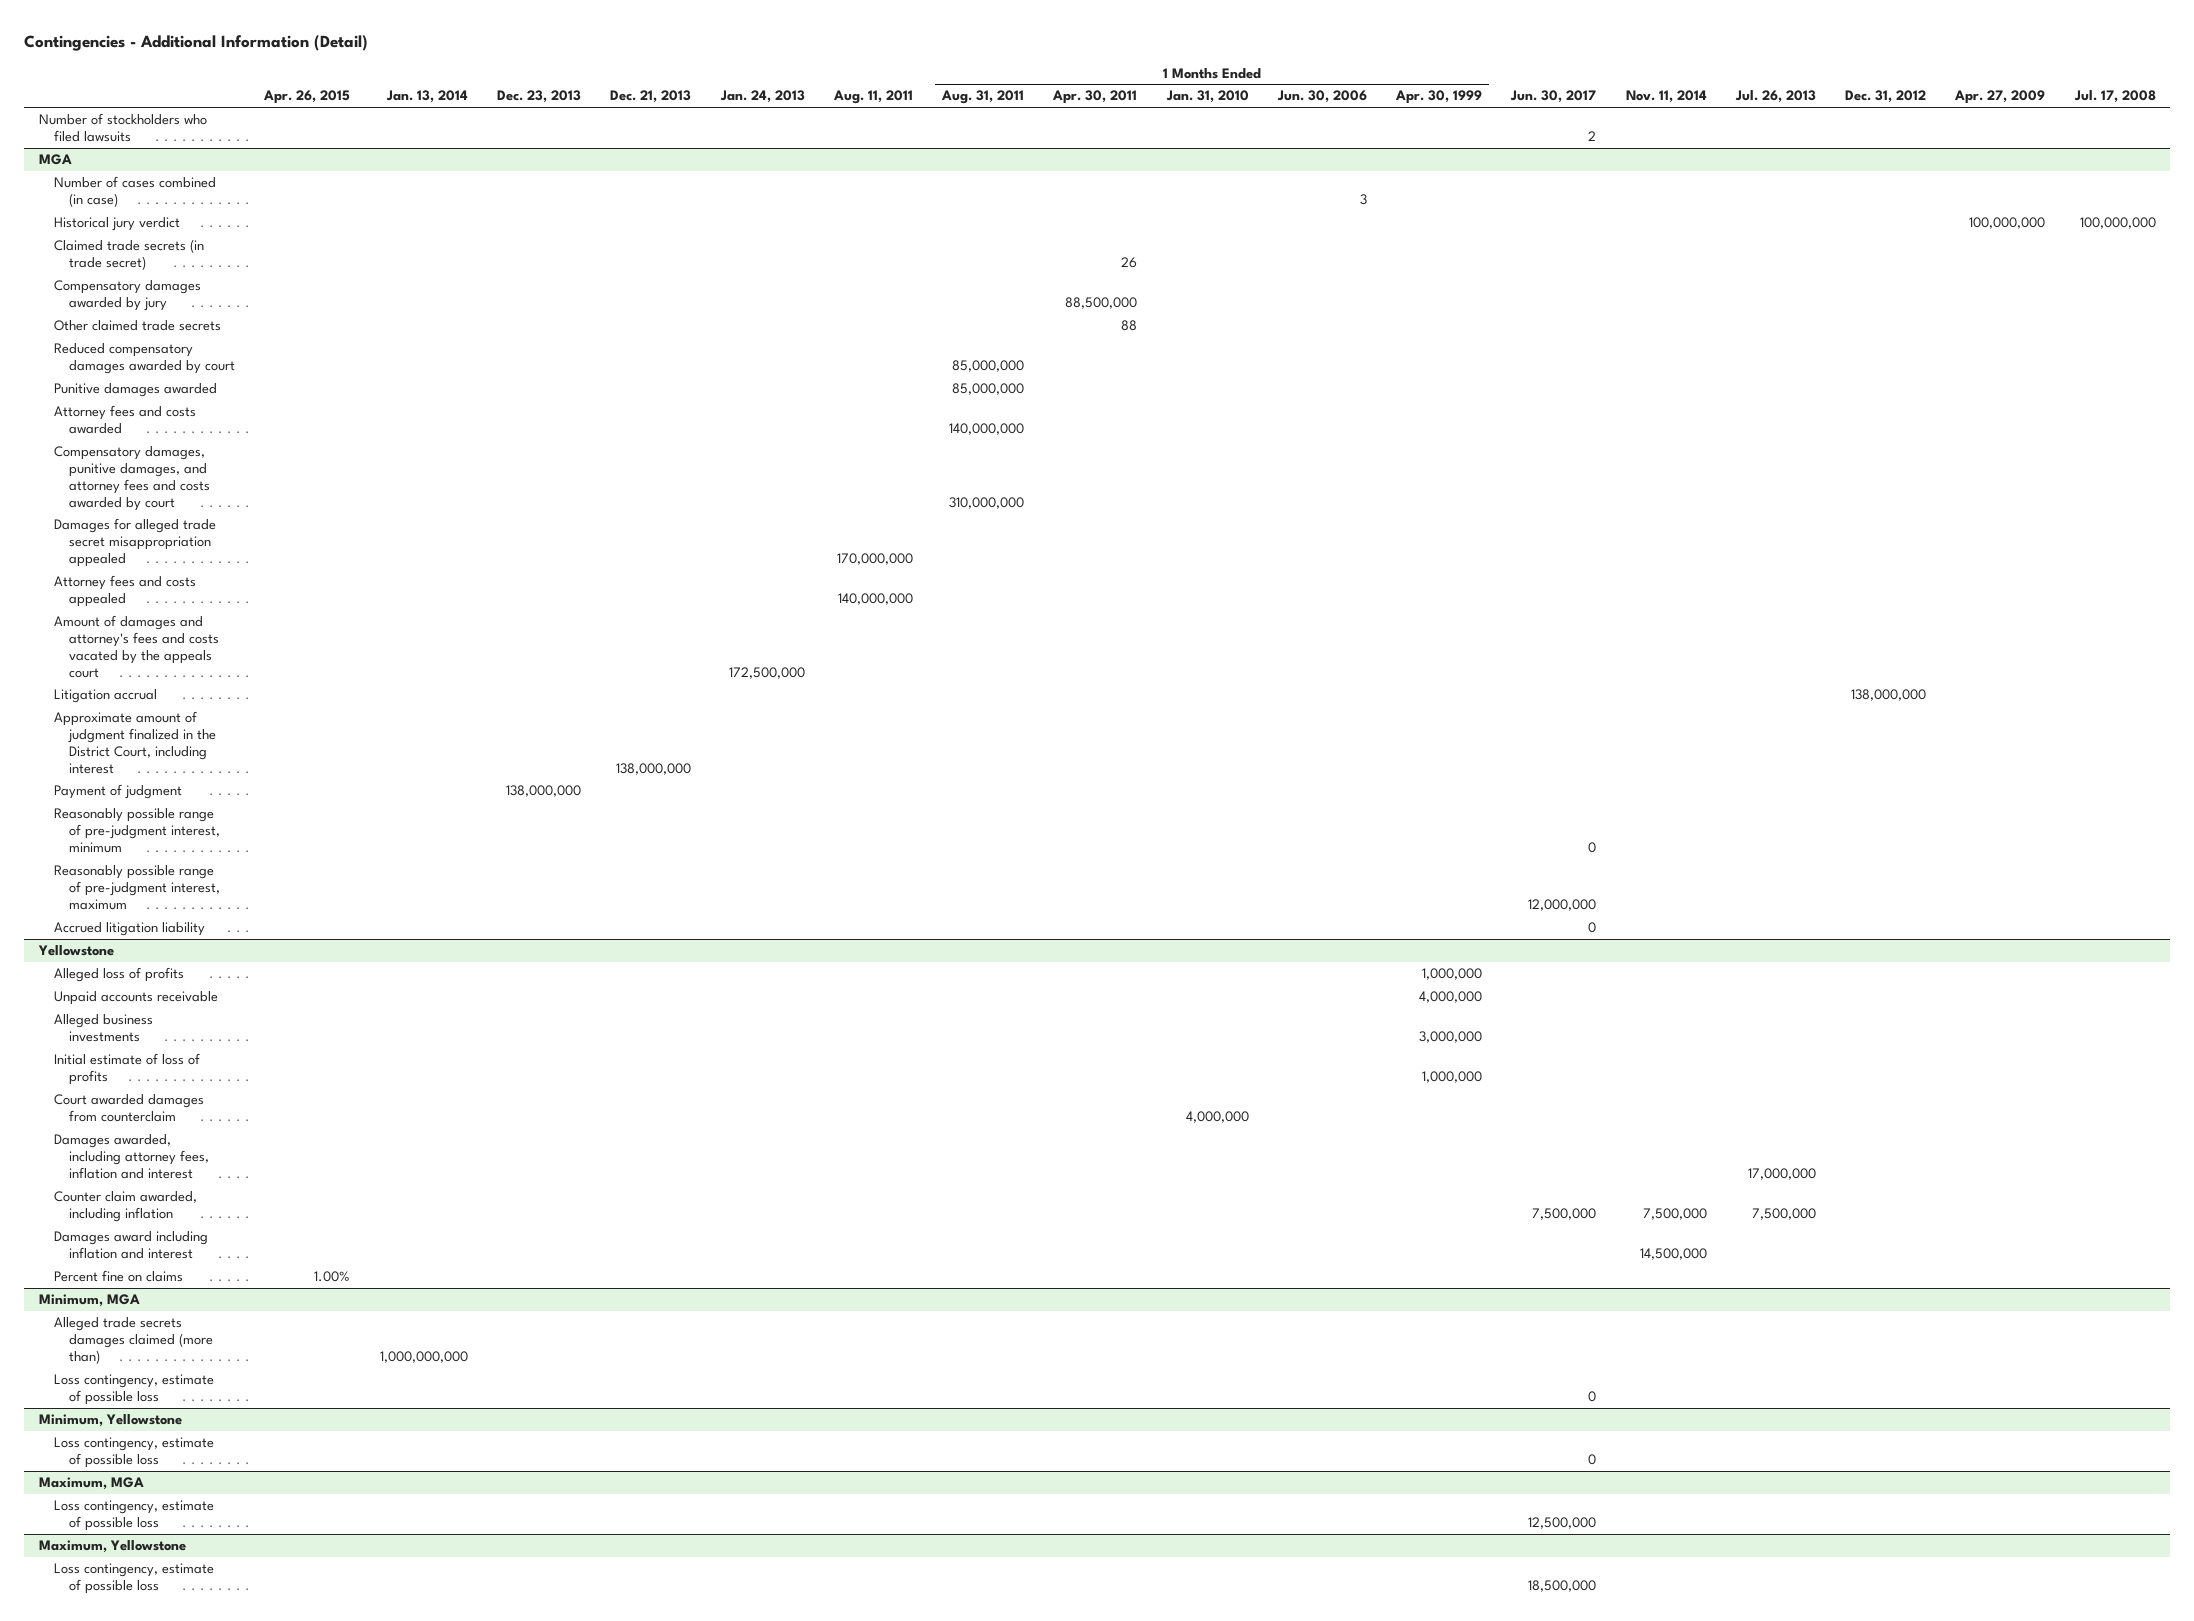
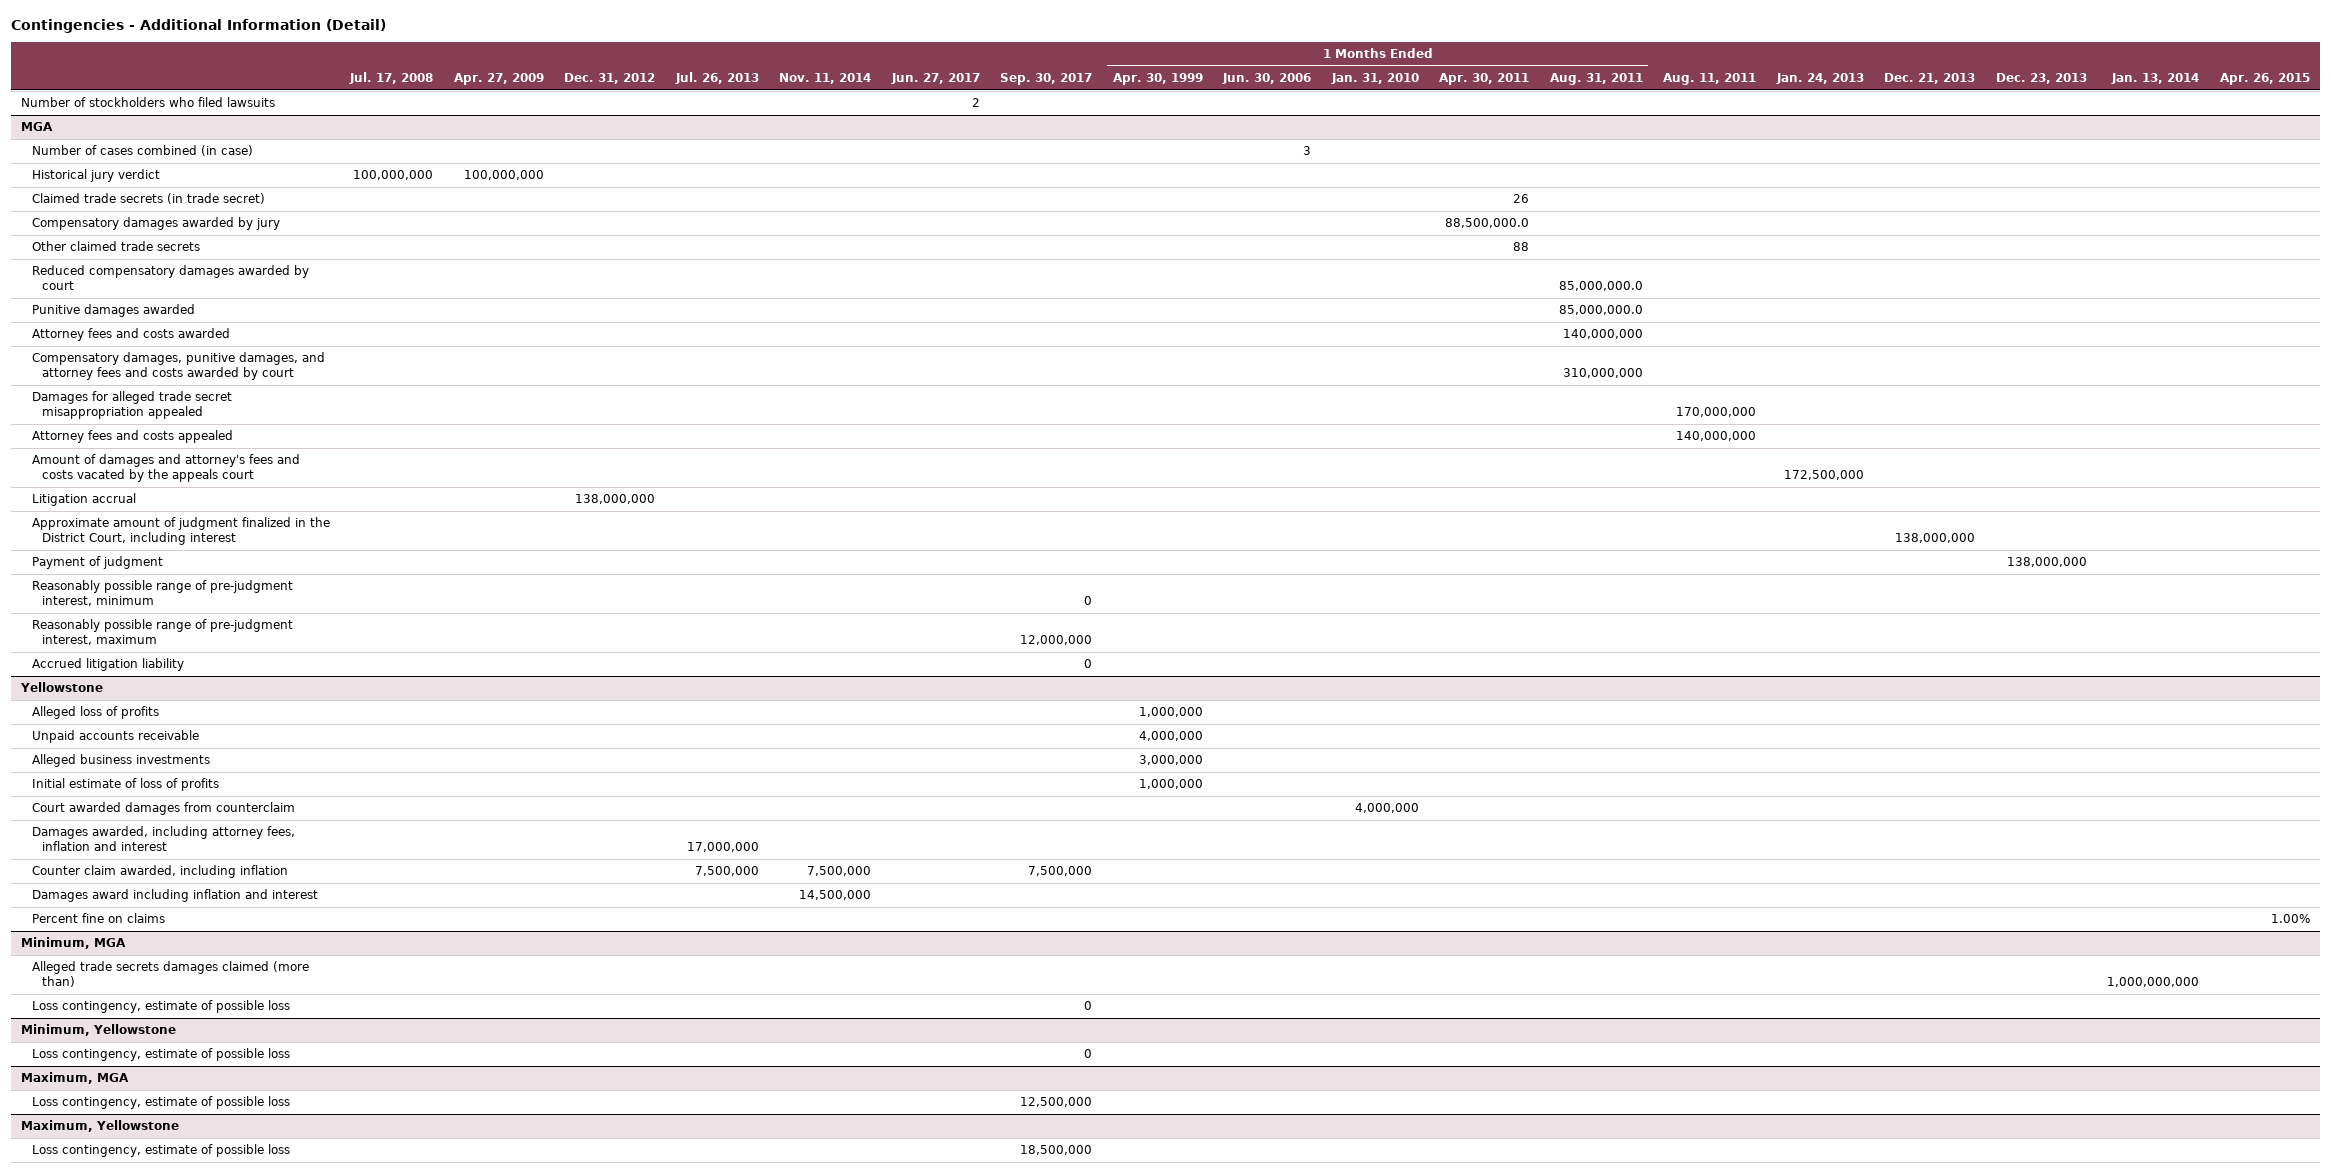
[1510,90,1597,104] Jun. 30, 2017 -> none
none -> [890,73,980,85] Jun. 27, 2017
none -> [1000,73,1093,86] Sep. 30, 2017
[1065,297,1138,310] 88,500,000 -> [1445,218,1530,229] 88,500,000.0
[952,360,1025,373] 85,000,000 -> [1558,281,1643,292] 85,000,000.0
[952,383,1025,396] 85,000,000 -> [1558,305,1643,316] 85,000,000.0

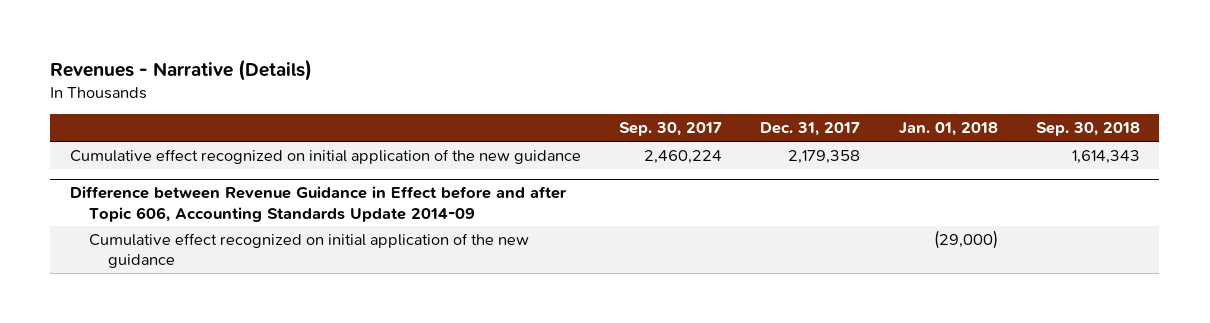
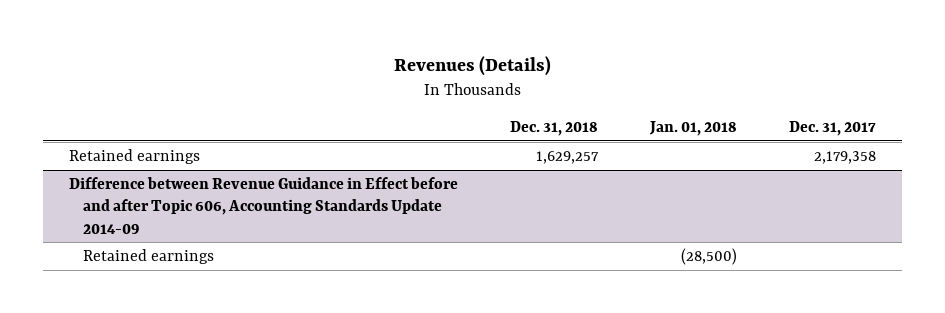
[50,58,313,81] Revenues - Narrative (Details) -> [393,56,551,77] Revenues (Details)
[618,122,722,137] Sep. 30, 2017 -> none
[1036,122,1141,137] Sep. 30, 2018 -> none
none -> [510,120,599,136] Dec. 31, 2018
[69,148,581,164] Cumulative effect recognized on initial application of the new guidance -> [69,148,201,164] Retained earnings
[88,232,529,269] Cumulative effect recognized on initial application of the new guidance -> none
none -> [82,248,214,264] Retained earnings

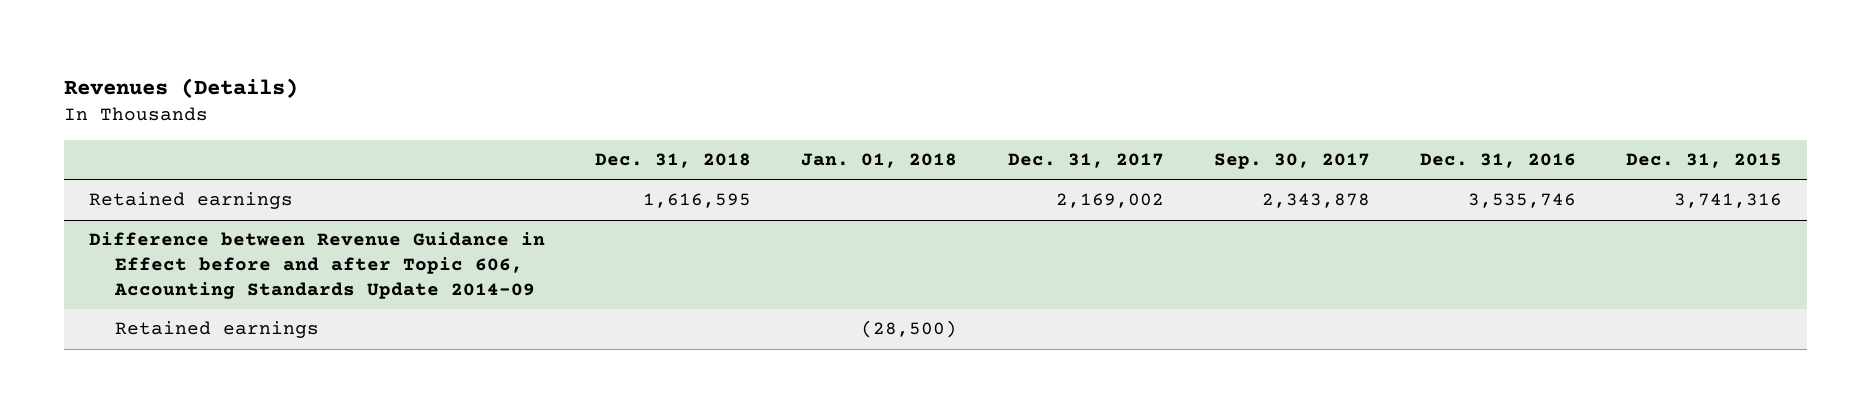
none -> [1213,153,1370,170] Sep. 30, 2017
none -> [1420,153,1577,169] Dec. 31, 2016
none -> [1626,153,1783,169] Dec. 31, 2015
[536,150,600,164] 1,629,257 -> [643,193,752,209] 1,616,595
[814,150,877,164] 2,179,358 -> [1055,193,1164,209] 2,169,002

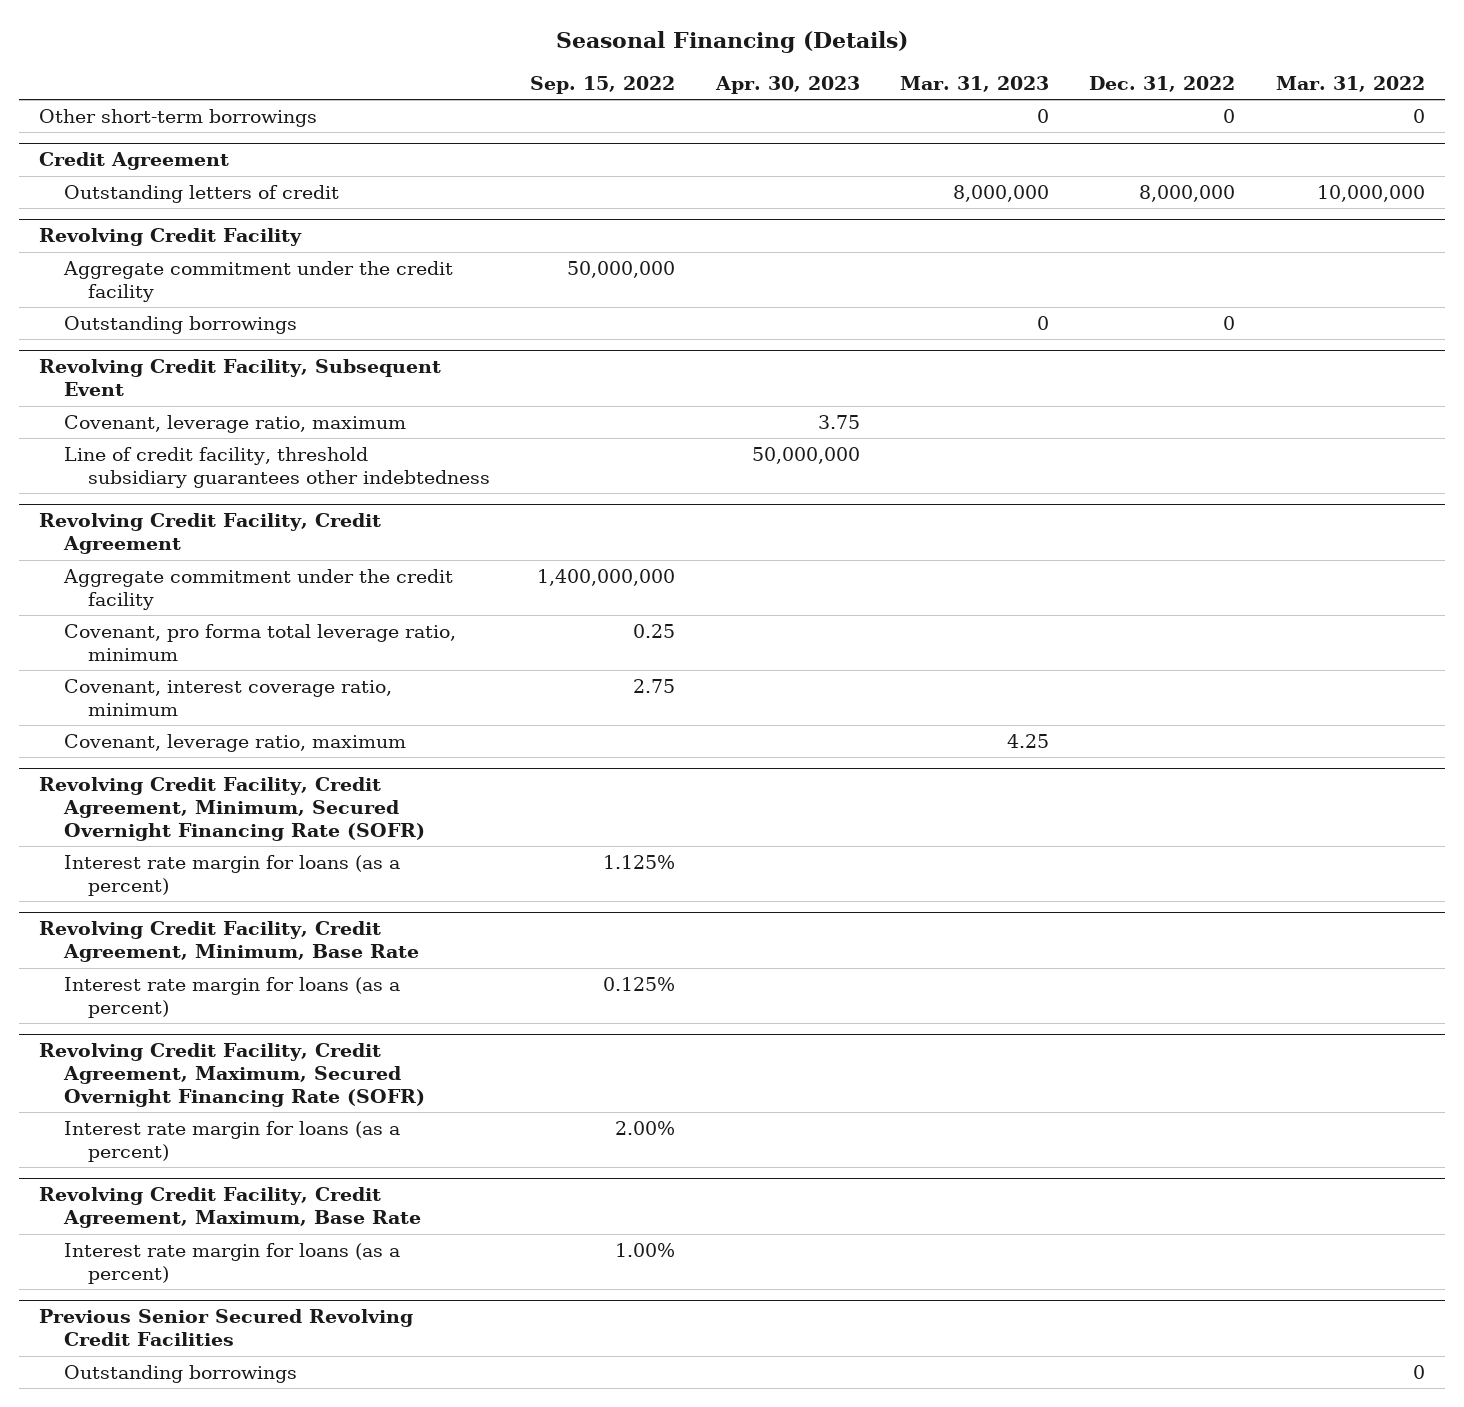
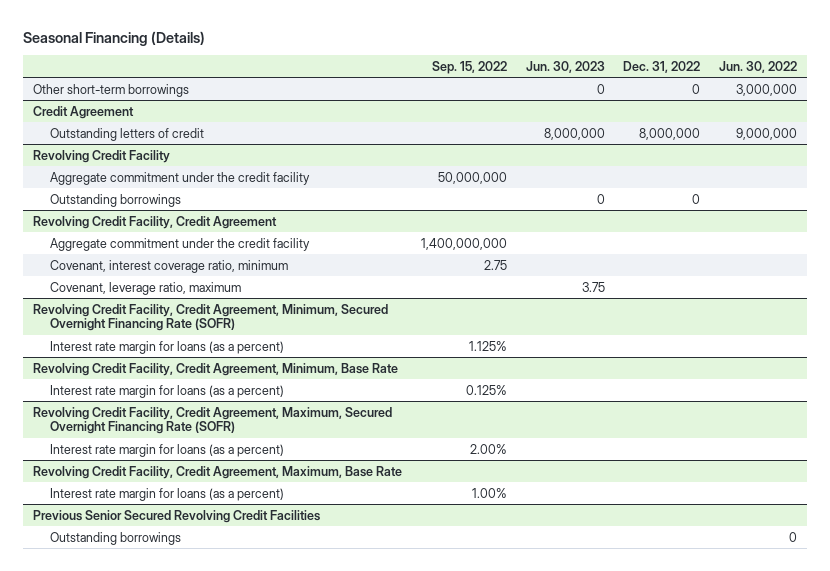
[714,75,860,94] Apr. 30, 2023 -> none
[899,75,1049,92] Mar. 31, 2023 -> none
[1275,75,1425,92] Mar. 31, 2022 -> none
none -> [525,60,605,73] Jun. 30, 2023
none -> [719,60,798,73] Jun. 30, 2022
[39,359,442,397] Revolving Credit Facility, Subsequent Event -> none
[63,414,406,433] Covenant, leverage ratio, maximum -> none
[63,446,491,488] Line of credit facility, threshold subsidiary guarantees other indebtedness -> none
[63,623,456,661] Covenant, pro forma total leverage ratio, minimum -> none

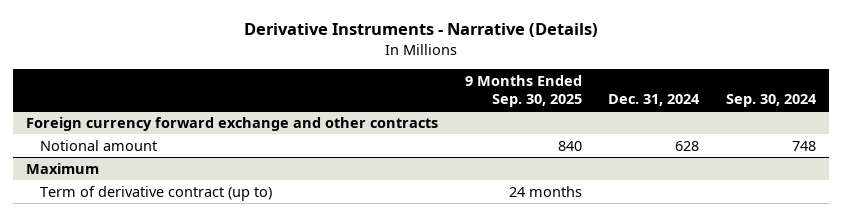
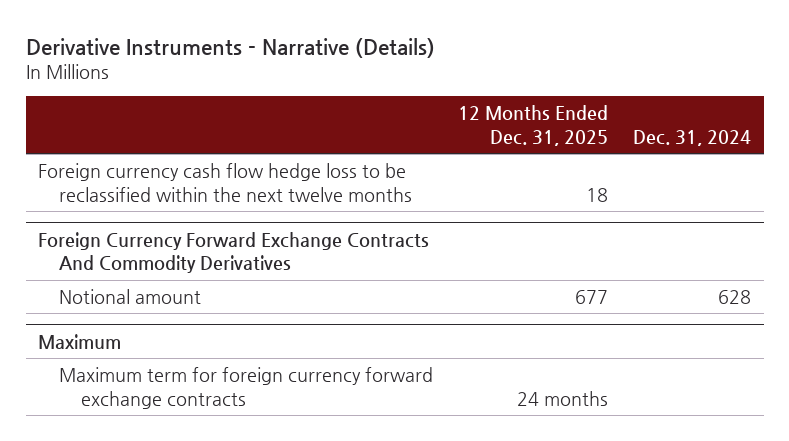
[464,74,582,108] 9 Months Ended Sep. 30, 2025 -> none
[725,94,817,108] Sep. 30, 2024 -> none
none -> [458,105,609,147] 12 Months Ended Dec. 31, 2025
none -> [37,162,413,202] Foreign currency cash flow hedge loss to be reclassified within the next twelve months
[25,116,438,131] Foreign currency forward exchange and other contracts -> [37,231,429,274] Foreign Currency Forward Exchange Contracts And Commodity Derivatives
[40,185,273,201] Term of derivative contract (up to) -> [59,366,434,409] Maximum term for foreign currency forward exchange contracts

